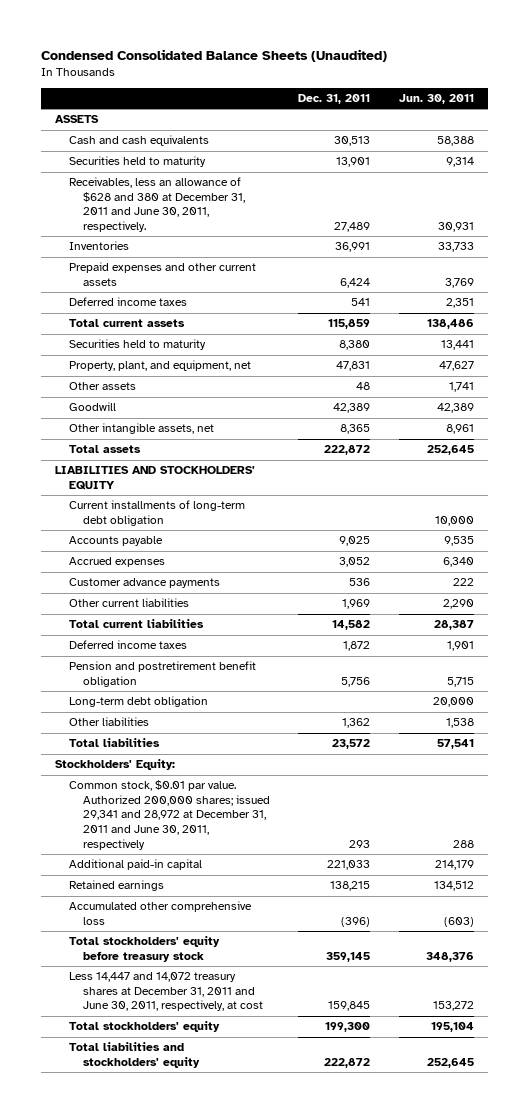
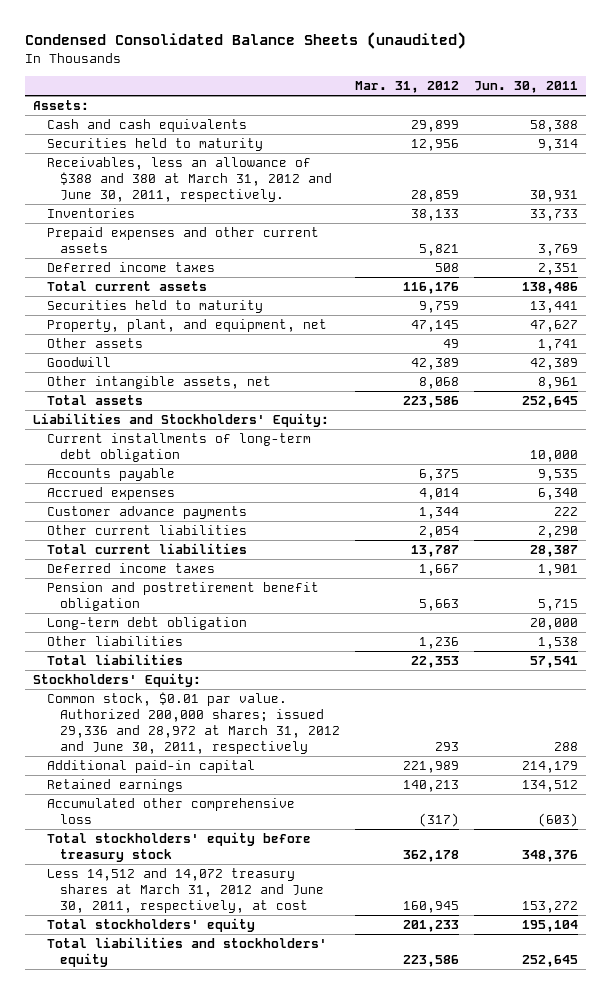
[41,48,388,62] Condensed Consolidated Balance Sheets (Unaudited) -> [25,32,467,50] Condensed Consolidated Balance Sheets (unaudited)
[298,93,371,104] Dec. 31, 2011 -> none
none -> [355,81,460,94] Mar. 31, 2012
[55,115,100,124] ASSETS -> [32,100,89,111] Assets:
[69,177,246,232] Receivables, less an allowance of $628 and 380 at December 31, 2011 and June 30, 2011, respectively. -> [46,157,333,203] Receivables, less an allowance of $388 and 380 at March 31, 2012 and June 30, 2011, respectively.
[55,466,256,490] LIABILITIES AND STOCKHOLDERS' EQUITY -> [32,413,329,428] Liabilities and Stockholders' Equity:
[69,780,271,850] Common stock, $0.01 par value. Authorized 200,000 shares; issued 29,341 and 28,972 at December 31, 2011 and June 30, 2011, respectively -> [46,692,341,755] Common stock, $0.01 par value. Authorized 200,000 shares; issued 29,336 and 28,972 at March 31, 2012 and June 30, 2011, respectively
[69,972,264,1012] Less 14,447 and 14,072 treasury shares at December 31, 2011 and June 30, 2011, respectively, at cost -> [46,868,325,914] Less 14,512 and 14,072 treasury shares at March 31, 2012 and June 30, 2011, respectively, at cost

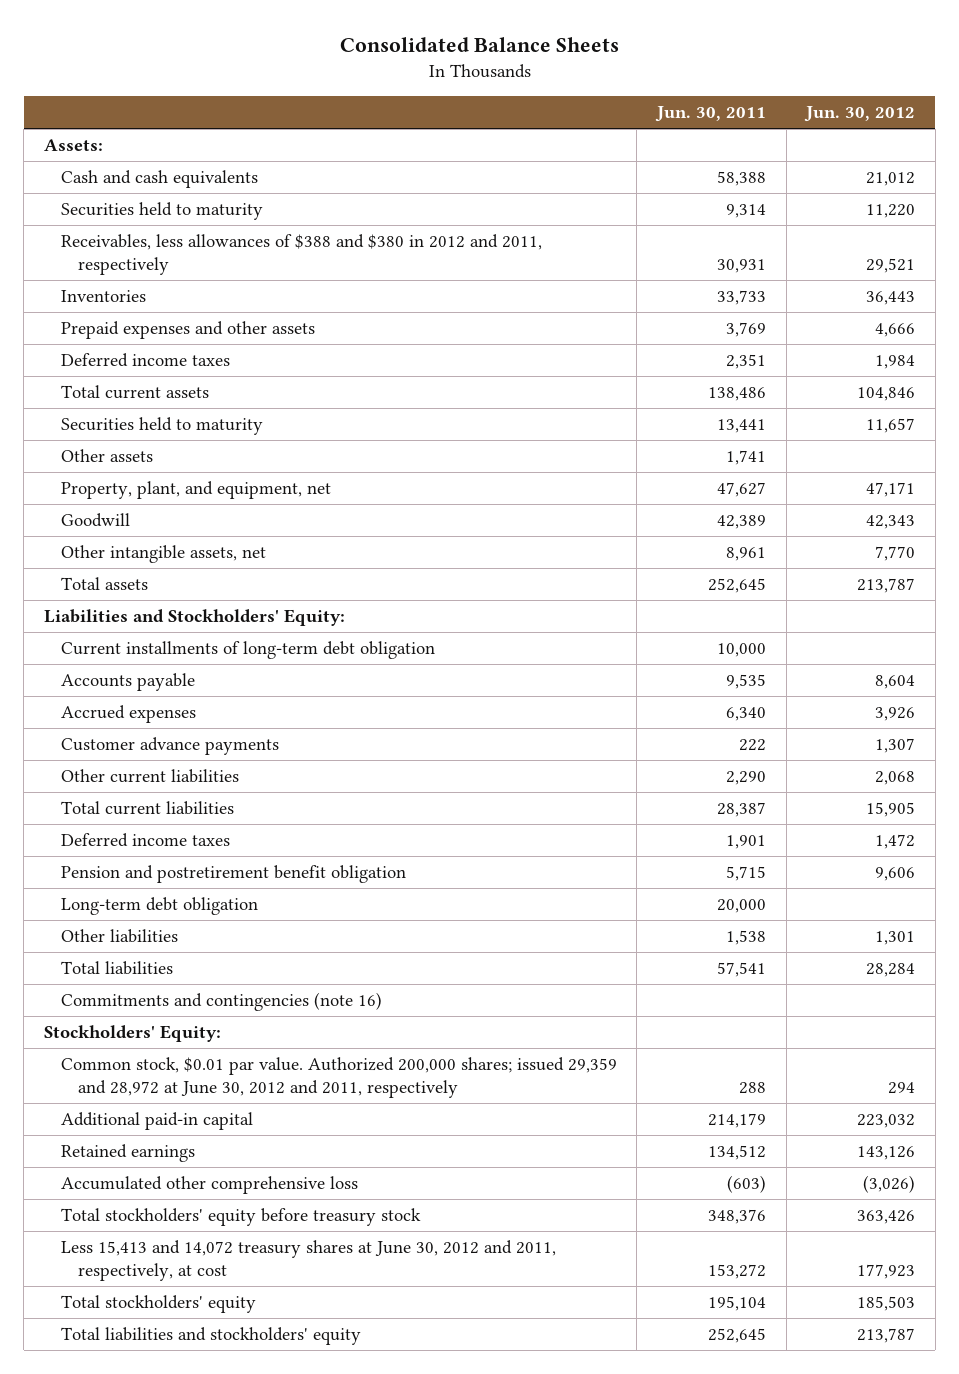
[25,32,467,50] Condensed Consolidated Balance Sheets (unaudited) -> [339,37,619,53] Consolidated Balance Sheets
[355,81,460,94] Mar. 31, 2012 -> none
none -> [804,106,916,123] Jun. 30, 2012
[46,157,333,203] Receivables, less an allowance of $388 and 380 at March 31, 2012 and June 30, 2011, respectively. -> [60,234,542,275] Receivables, less allowances of $388 and $380 in 2012 and 2011, respectively
[46,227,319,254] Prepaid expenses and other current assets -> [60,321,315,340] Prepaid expenses and other assets
[46,319,327,333] Property, plant, and equipment, net -> [60,481,331,500] Property, plant, and equipment, net
none -> [60,992,382,1012] Commitments and contingencies (note 16)
[46,692,341,755] Common stock, $0.01 par value. Authorized 200,000 shares; issued 29,336 and 28,972 at March 31, 2012 and June 30, 2011, respectively -> [60,1057,617,1098] Common stock, $0.01 par value. Authorized 200,000 shares; issued 29,359 and 28,972 at June 30, 2012 and 2011, respectively
[46,868,325,914] Less 14,512 and 14,072 treasury shares at March 31, 2012 and June 30, 2011, respectively, at cost -> [60,1240,556,1281] Less 15,413 and 14,072 treasury shares at June 30, 2012 and 2011, respectively, at cost

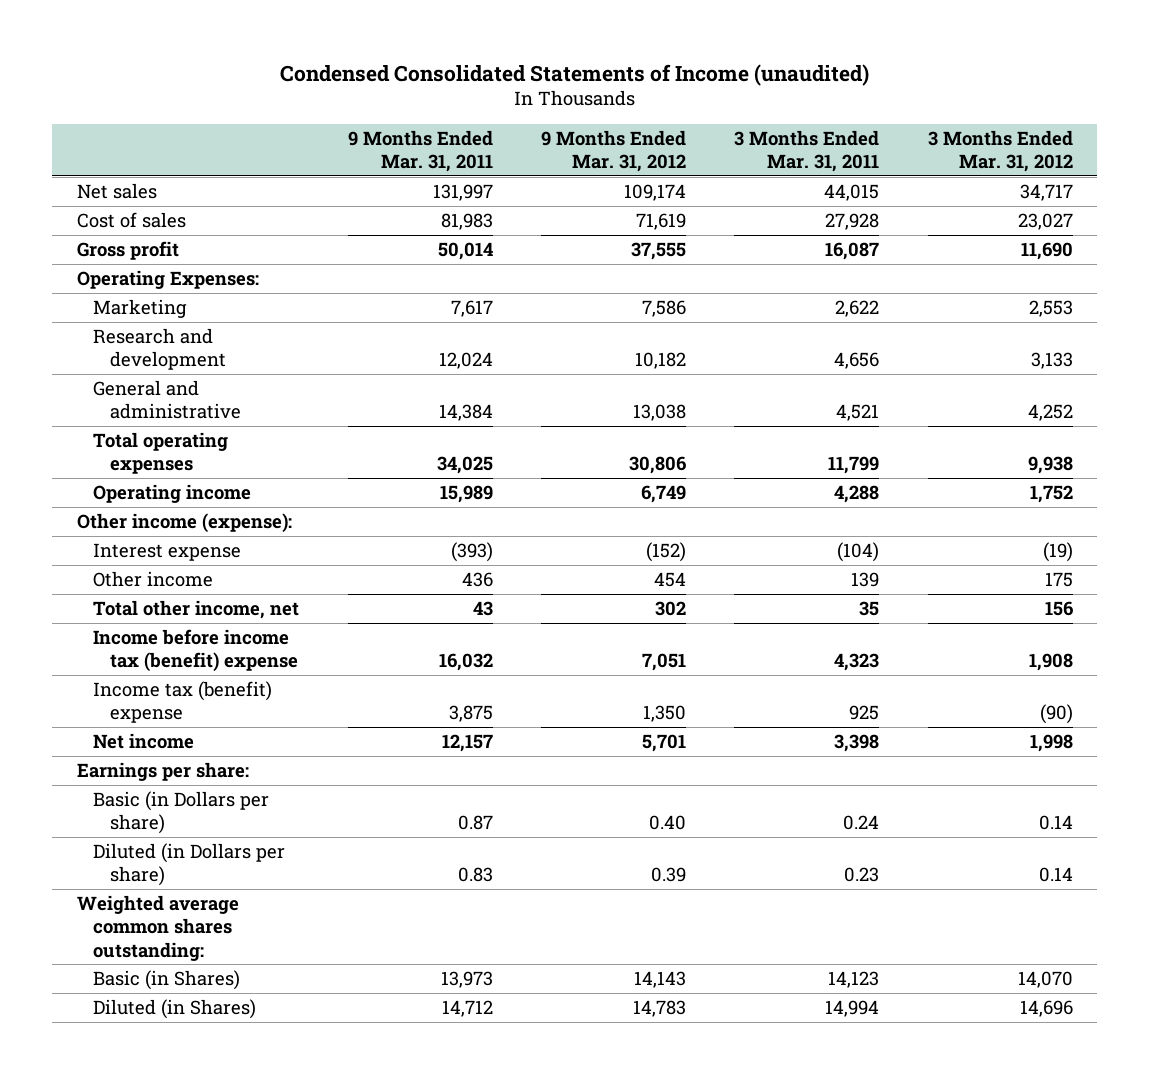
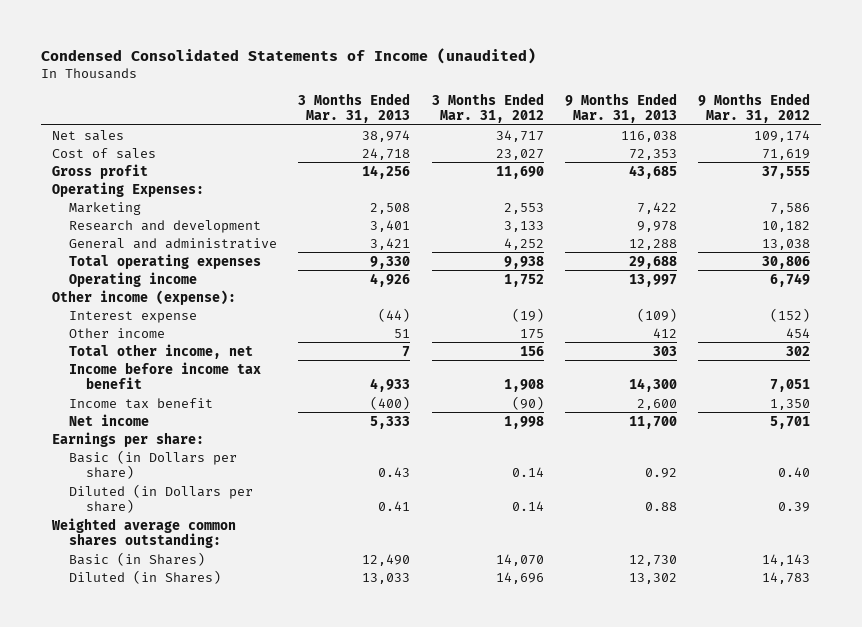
[347,129,493,172] 9 Months Ended Mar. 31, 2011 -> none
[734,129,880,172] 3 Months Ended Mar. 31, 2011 -> none
none -> [298,92,411,124] 3 Months Ended Mar. 31, 2013
none -> [564,92,677,124] 9 Months Ended Mar. 31, 2013
[93,628,299,673] Income before income tax (benefit) expense -> [69,361,262,389] Income before income tax benefit
[93,680,273,724] Income tax (benefit) expense -> [69,397,214,409] Income tax benefit

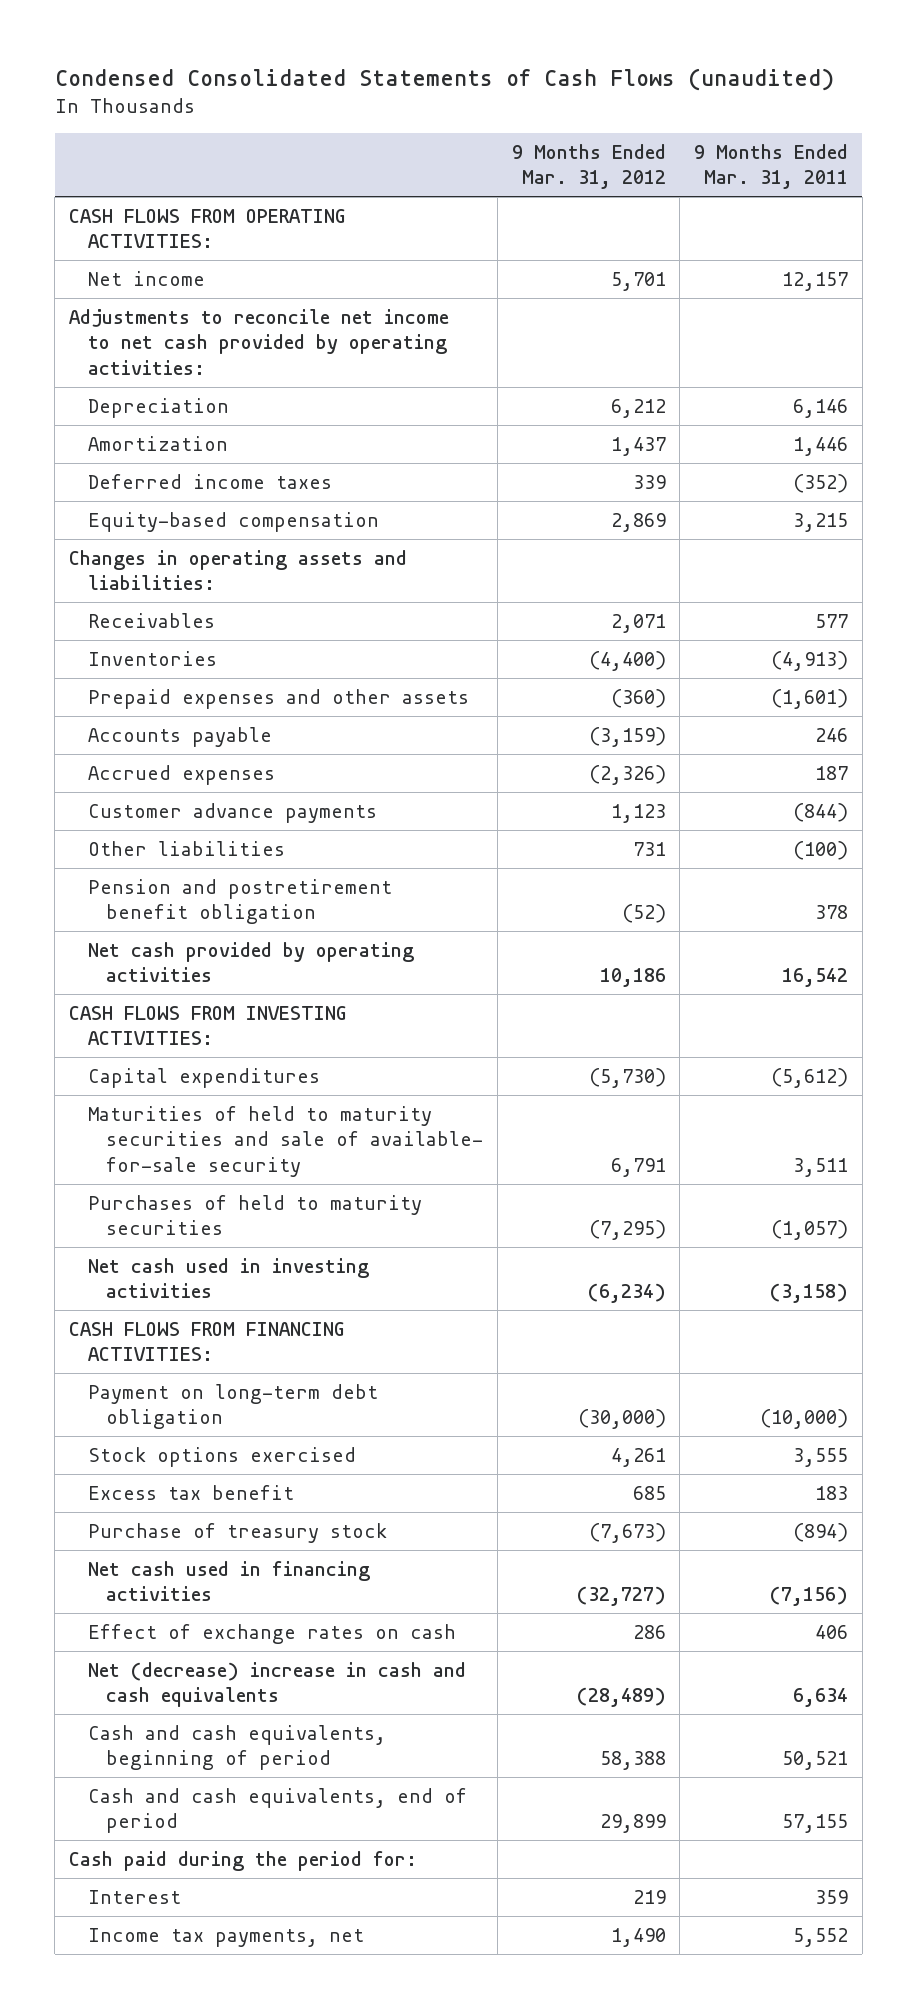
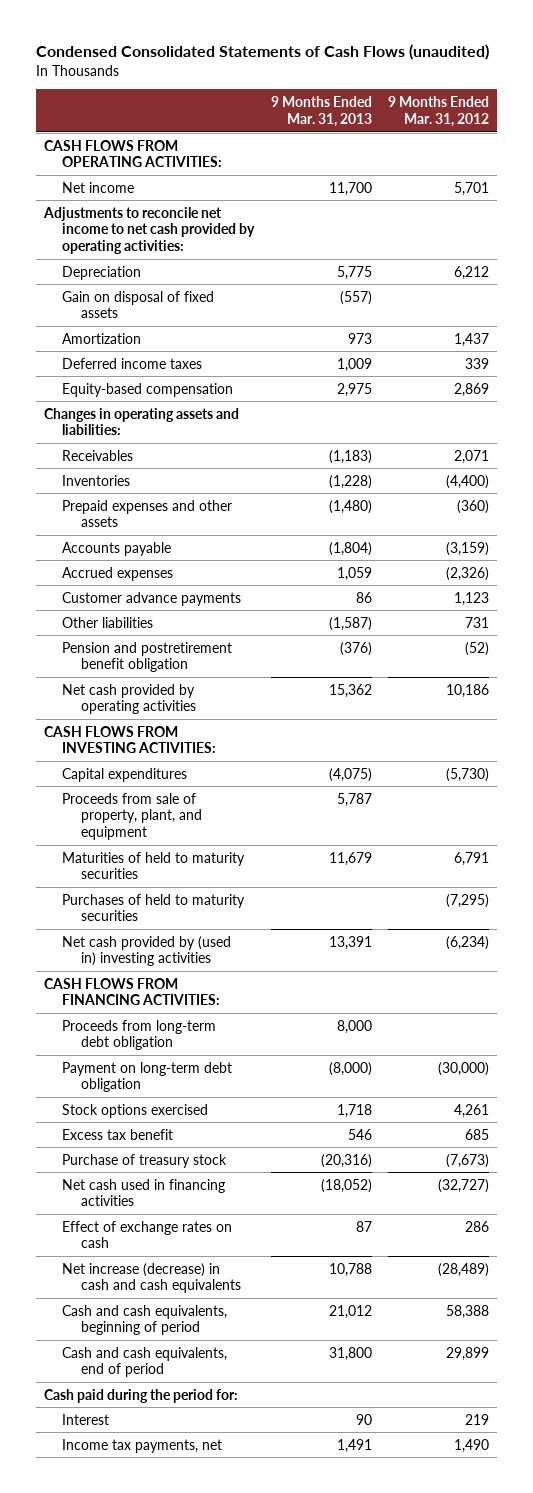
[694,143,849,190] 9 Months Ended Mar. 31, 2011 -> none
none -> [270,96,372,127] 9 Months Ended Mar. 31, 2013
none -> [62,290,215,319] Gain on disposal of fixed assets
none -> [62,792,202,841] Proceeds from sale of property, plant, and equipment
[87,1105,484,1177] Maturities of held to maturity securities and sale of available- for-sale security -> [62,851,246,880] Maturities of held to maturity securities
[87,1257,369,1299] Net cash used in investing activities -> [62,935,232,967] Net cash provided by (used in) investing activities
none -> [62,1019,217,1051] Proceeds from long-term debt obligation
[87,1661,466,1708] Net (decrease) increase in cash and cash equivalents -> [62,1262,241,1294] Net increase (decrease) in cash and cash equivalents

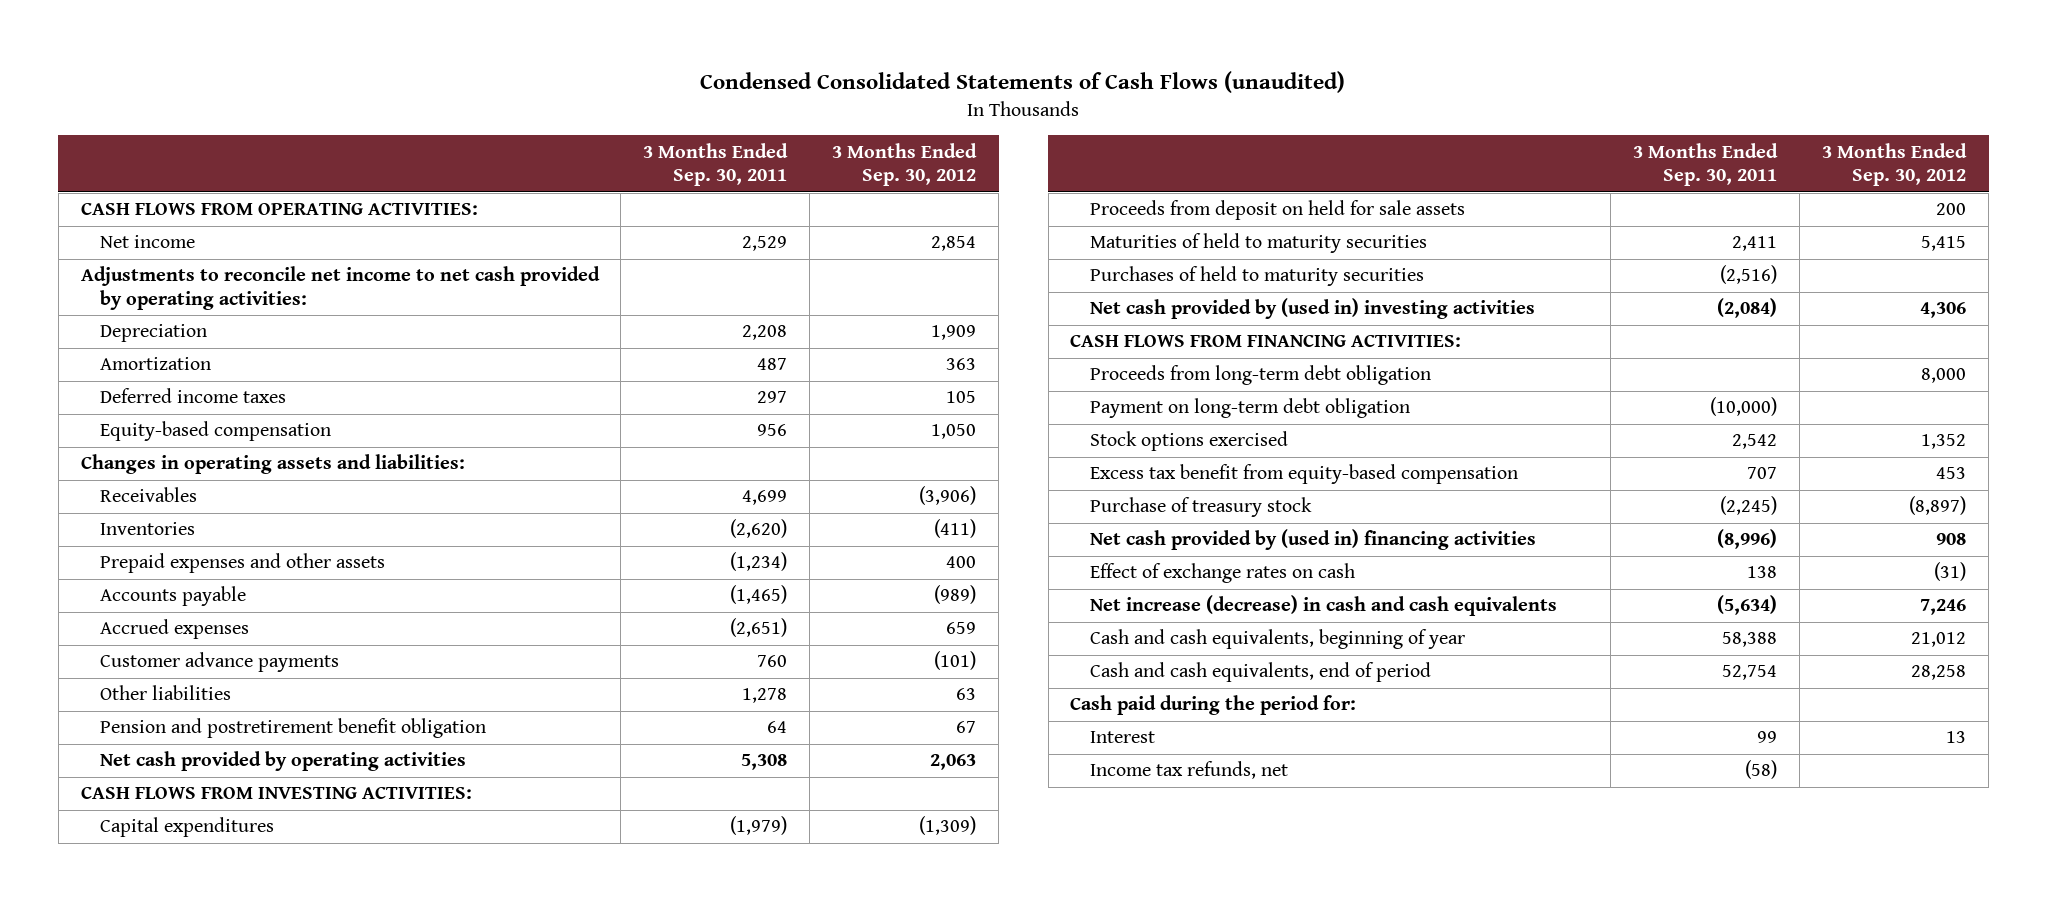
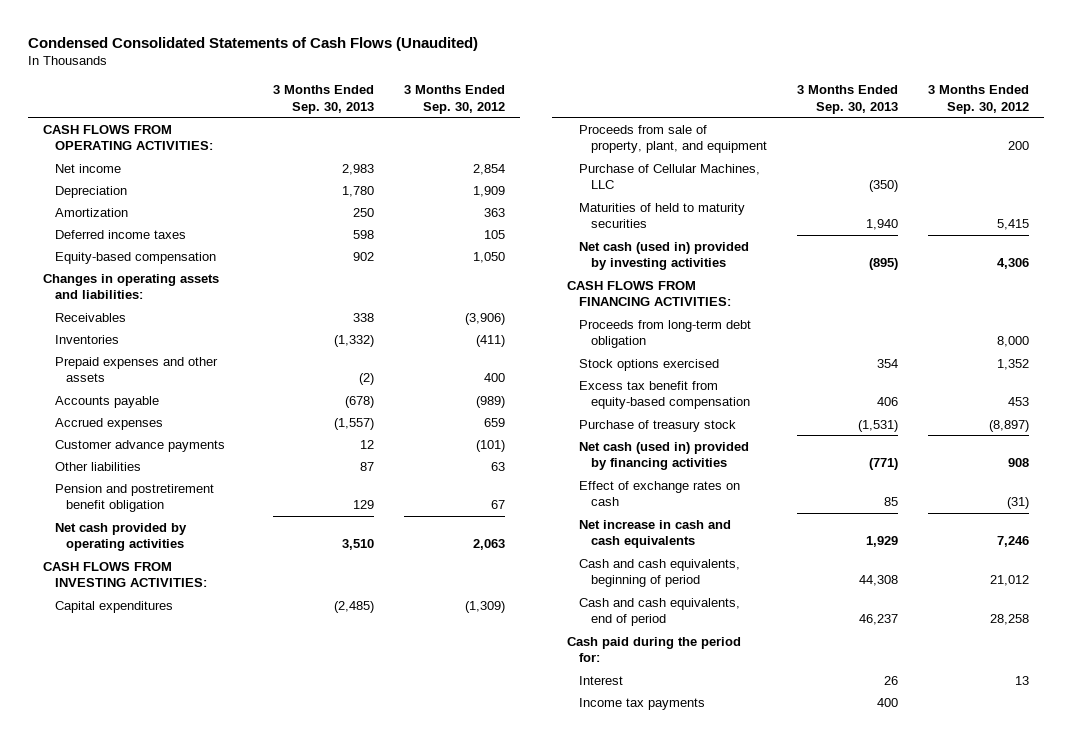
[700,70,1346,93] Condensed Consolidated Statements of Cash Flows (unaudited) -> [27,36,478,51] Condensed Consolidated Statements of Cash Flows (Unaudited)
[643,142,789,187] 3 Months Ended Sep. 30, 2011 -> none
none -> [272,84,374,114] 3 Months Ended Sep. 30, 2013
[80,266,600,310] Adjustments to reconcile net income to net cash provided by operating activities: -> none
[1090,200,1466,221] Proceeds from deposit on held for sale assets -> [579,124,767,154] Proceeds from sale of property, plant, and equipment
none -> [579,163,761,190] Purchase of Cellular Machines, LLC
[1090,266,1425,287] Purchases of held to maturity securities -> none
[1090,298,1536,320] Net cash provided by (used in) investing activities -> [579,241,750,271] Net cash (used in) provided by investing activities
[1090,398,1411,419] Payment on long-term debt obligation -> none
[1090,529,1537,551] Net cash provided by (used in) financing activities -> [579,441,750,471] Net cash (used in) provided by financing activities
[1090,595,1558,617] Net increase (decrease) in cash and cash equivalents -> [579,519,732,549] Net increase in cash and cash equivalents
[1090,629,1466,650] Cash and cash equivalents, beginning of year -> [579,558,741,588] Cash and cash equivalents, beginning of period
[1090,761,1289,780] Income tax refunds, net -> [579,697,706,710] Income tax payments

